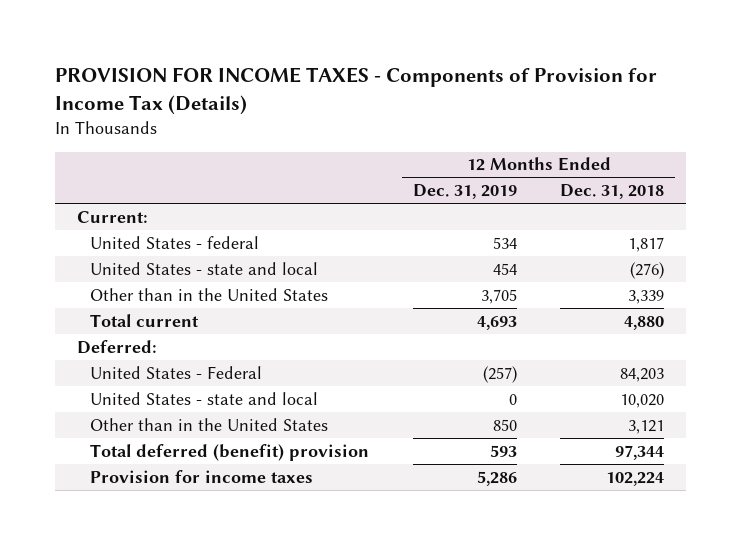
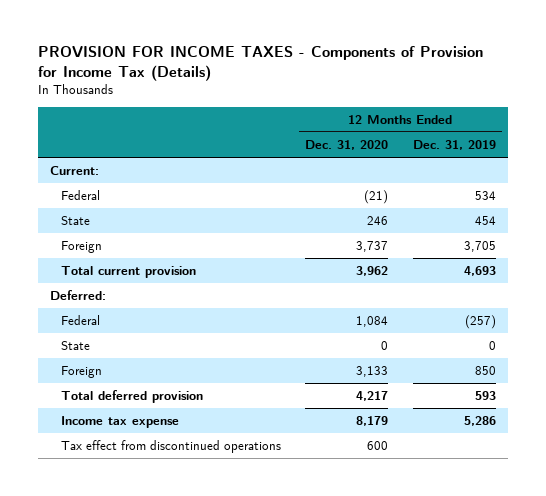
[560,183,665,199] Dec. 31, 2018 -> none
none -> [305,140,389,151] Dec. 31, 2020
[89,235,259,249] United States - federal -> [60,190,100,201] Federal
[89,261,318,275] United States - state and local -> [60,216,90,226] State
[89,287,328,301] Other than in the United States -> [60,241,102,254] Foreign
[89,313,199,327] Total current -> [60,266,196,279] Total current provision
[89,365,262,379] United States - Federal -> [60,315,100,326] Federal
[89,391,318,405] United States - state and local -> [60,341,90,351] State
[89,417,328,431] Other than in the United States -> [60,366,102,379] Foreign
[89,443,369,461] Total deferred (benefit) provision -> [60,390,203,404] Total deferred provision
[89,469,313,483] Provision for income taxes -> [60,416,179,429] Income tax expense
none -> [60,440,281,454] Tax effect from discontinued operations

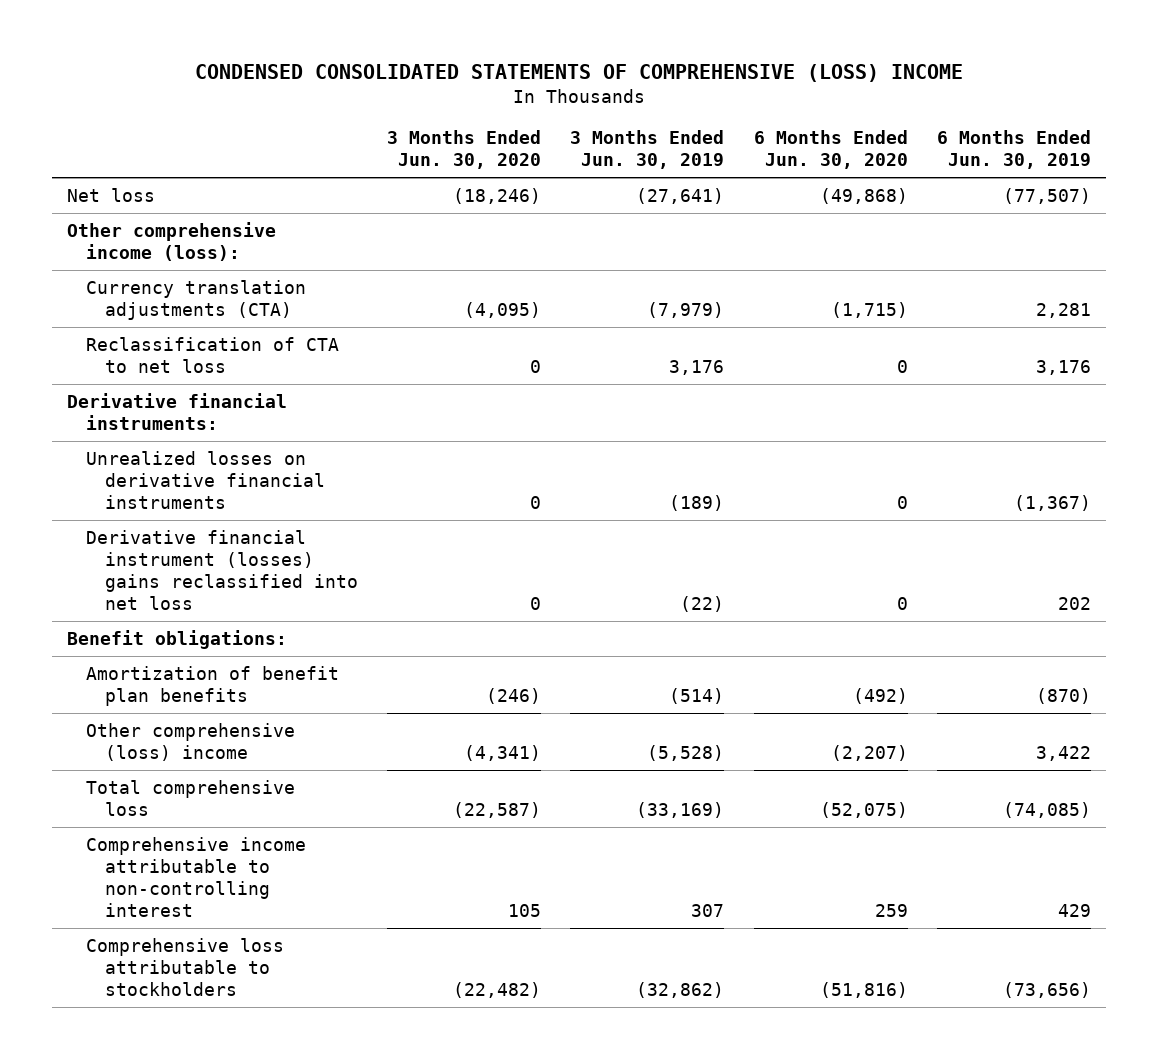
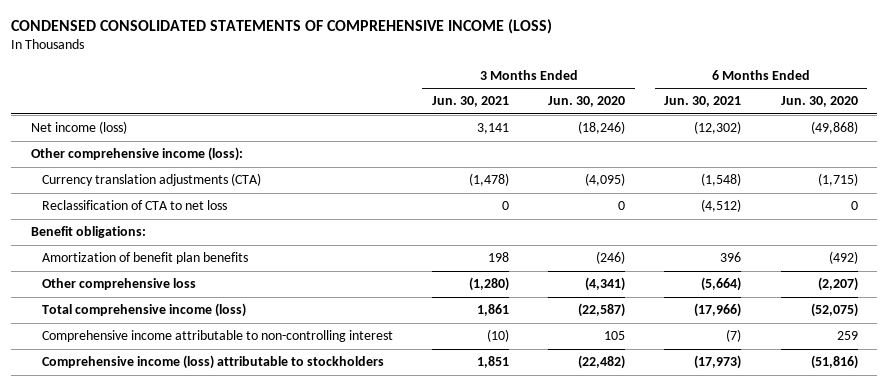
[195,64,964,83] CONDENSED CONSOLIDATED STATEMENTS OF COMPREHENSIVE (LOSS) INCOME -> [10,19,552,35] CONDENSED CONSOLIDATED STATEMENTS OF COMPREHENSIVE INCOME (LOSS)
[570,129,725,169] 3 Months Ended Jun. 30, 2019 -> none
[937,129,1092,169] 6 Months Ended Jun. 30, 2019 -> none
none -> [432,96,510,108] Jun. 30, 2021
none -> [664,96,742,108] Jun. 30, 2021
[67,187,156,202] Net loss -> [30,121,127,135] Net income (loss)
[67,392,288,430] Derivative financial instruments: -> none
[85,450,325,510] Unrealized losses on derivative financial instruments -> none
[85,529,358,611] Derivative financial instrument (losses) gains reclassified into net loss -> none
[85,722,295,761] Other comprehensive (loss) income -> [41,278,196,291] Other comprehensive loss
[85,779,295,816] Total comprehensive loss -> [41,303,246,318] Total comprehensive income (loss)
[85,937,284,997] Comprehensive loss attributable to stockholders -> [41,355,384,370] Comprehensive income (loss) attributable to stockholders

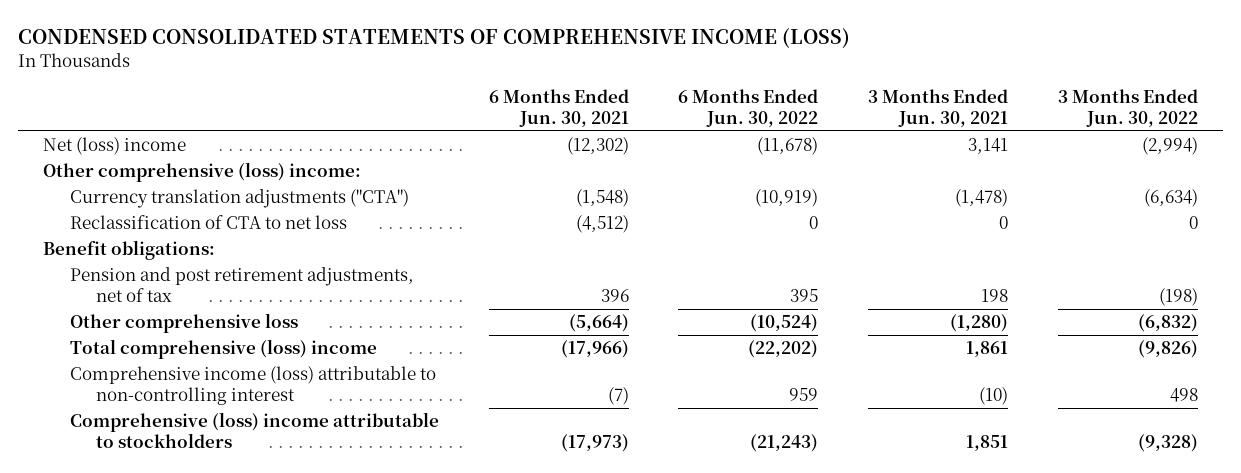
[548,96,626,108] Jun. 30, 2020 -> none
[780,96,858,108] Jun. 30, 2020 -> none
none -> [678,88,819,127] 6 Months Ended Jun. 30, 2022
none -> [1058,88,1199,127] 3 Months Ended Jun. 30, 2022
[30,121,127,135] Net income (loss) -> [42,137,186,156] Net (loss) income
[30,147,243,162] Other comprehensive income (loss): -> [42,162,361,183] Other comprehensive (loss) income:
[41,173,261,187] Currency translation adjustments (CTA) -> [69,189,409,209] Currency translation adjustments ("CTA")
[41,252,248,265] Amortization of benefit plan benefits -> [69,267,414,303] Pension and post retirement adjustments, net of tax
[41,303,246,318] Total comprehensive income (loss) -> [69,339,377,360] Total comprehensive (loss) income
[41,330,393,343] Comprehensive income attributable to non-controlling interest -> [69,366,436,406] Comprehensive income (loss) attributable to non-controlling interest
[41,355,384,370] Comprehensive income (loss) attributable to stockholders -> [69,412,439,449] Comprehensive (loss) income attributable to stockholders

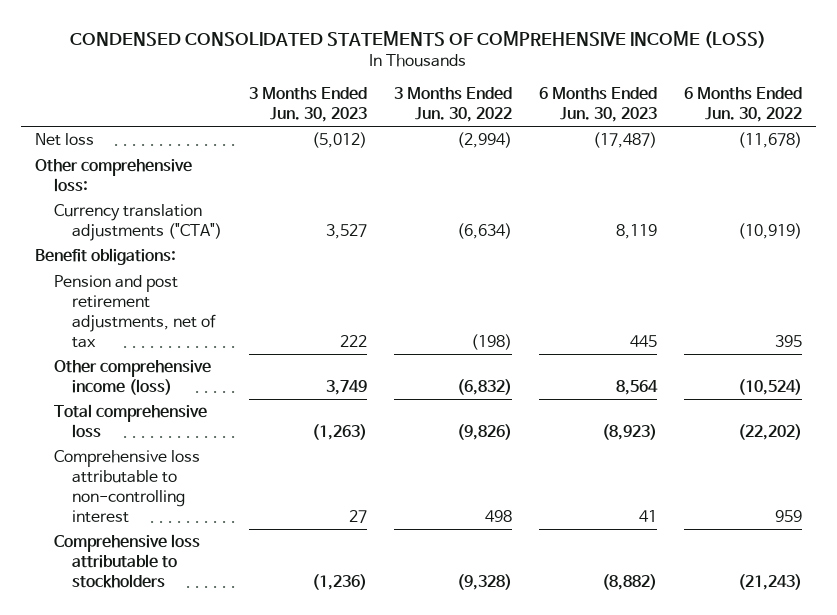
[488,88,629,127] 6 Months Ended Jun. 30, 2021 -> none
[868,88,1009,127] 3 Months Ended Jun. 30, 2021 -> none
none -> [249,87,368,123] 3 Months Ended Jun. 30, 2023
none -> [539,87,658,123] 6 Months Ended Jun. 30, 2023
[42,137,186,156] Net (loss) income -> [34,133,94,147] Net loss
[42,162,361,183] Other comprehensive (loss) income: -> [34,159,192,193] Other comprehensive loss:
[69,215,347,230] Reclassification of CTA to net loss -> none
[69,313,298,334] Other comprehensive loss -> [53,360,211,396] Other comprehensive income (loss)
[69,339,377,360] Total comprehensive (loss) income -> [53,404,207,439] Total comprehensive loss
[69,366,436,406] Comprehensive income (loss) attributable to non-controlling interest -> [53,450,200,523] Comprehensive loss attributable to non-controlling interest
[69,412,439,449] Comprehensive (loss) income attributable to stockholders -> [53,534,200,588] Comprehensive loss attributable to stockholders

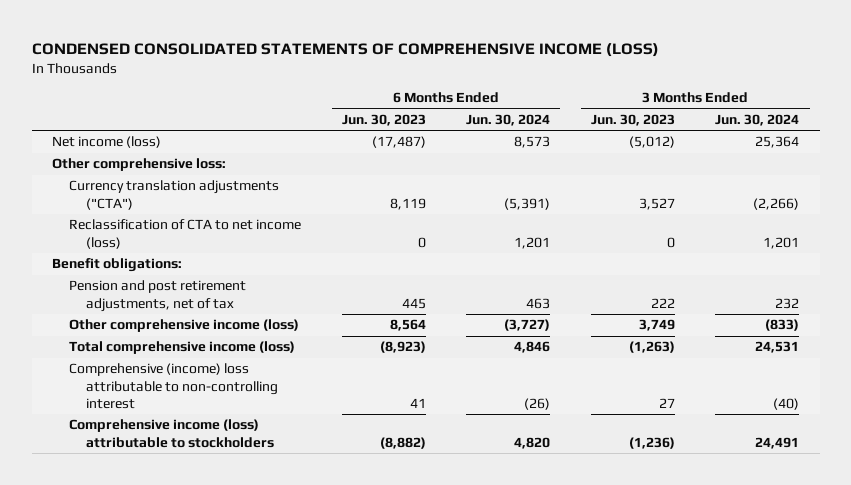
[394,87,513,123] 3 Months Ended Jun. 30, 2022 -> none
[684,87,803,123] 6 Months Ended Jun. 30, 2022 -> none
none -> [466,113,551,126] Jun. 30, 2024
none -> [715,113,800,126] Jun. 30, 2024
[34,133,94,147] Net loss -> [52,136,162,149] Net income (loss)
none -> [69,219,302,249] Reclassification of CTA to net income (loss)
[53,404,207,439] Total comprehensive loss -> [69,341,296,355] Total comprehensive income (loss)
[53,450,200,523] Comprehensive loss attributable to non-controlling interest -> [69,363,279,410] Comprehensive (income) loss attributable to non-controlling interest
[53,534,200,588] Comprehensive loss attributable to stockholders -> [69,419,275,448] Comprehensive income (loss) attributable to stockholders

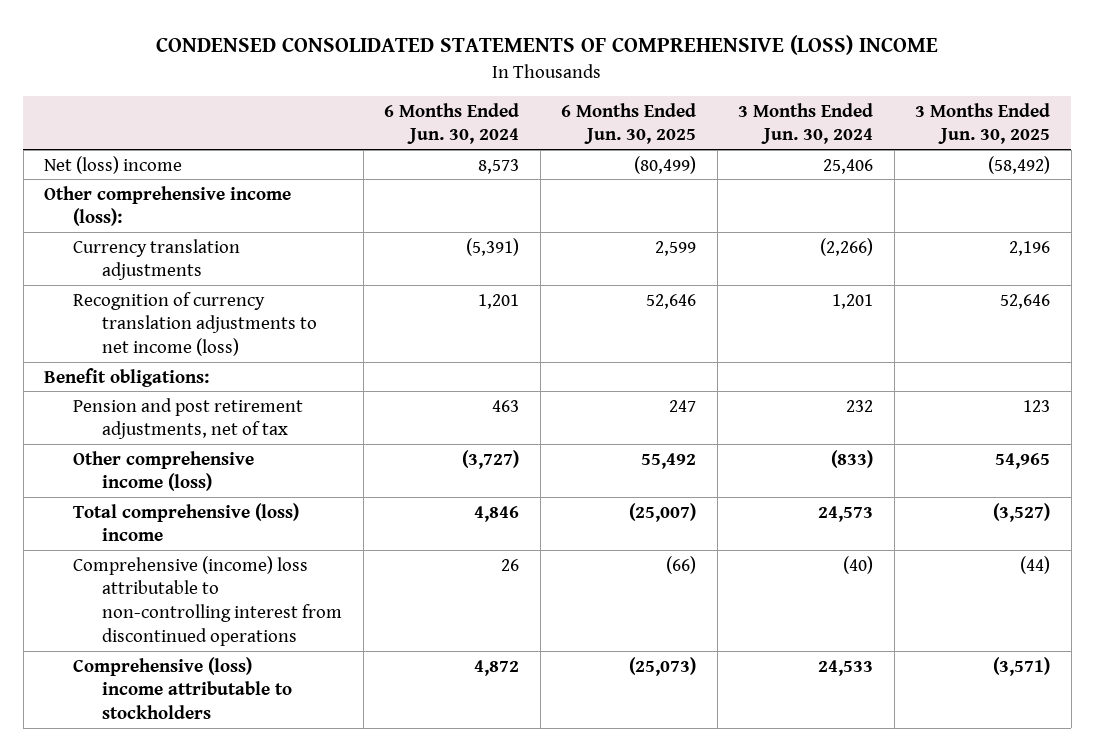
[31,42,659,57] CONDENSED CONSOLIDATED STATEMENTS OF COMPREHENSIVE INCOME (LOSS) -> [156,35,939,56] CONDENSED CONSOLIDATED STATEMENTS OF COMPREHENSIVE (LOSS) INCOME
[341,113,426,126] Jun. 30, 2023 -> none
[590,113,675,126] Jun. 30, 2023 -> none
none -> [561,102,697,145] 6 Months Ended Jun. 30, 2025
none -> [915,102,1051,145] 3 Months Ended Jun. 30, 2025
[52,136,162,149] Net income (loss) -> [44,155,183,174] Net (loss) income
[755,136,800,149] 25,364 -> [823,158,874,174] 25,406
[52,158,227,172] Other comprehensive loss: -> [44,185,292,227] Other comprehensive income (loss):
[69,180,280,210] Currency translation adjustments ("CTA") -> [73,238,241,281] Currency translation adjustments
[69,219,302,249] Reclassification of CTA to net income (loss) -> [73,291,318,357] Recognition of currency translation adjustments to net income (loss)
[69,341,296,355] Total comprehensive income (loss) -> [73,502,300,542] Total comprehensive (loss) income
[755,341,800,354] 24,531 -> [818,505,874,522] 24,573
[69,363,279,410] Comprehensive (income) loss attributable to non-controlling interest -> [73,555,343,646] Comprehensive (income) loss attributable to non-controlling interest from discontinued operations
[524,398,551,411] (26) -> [501,558,520,571] 26
[69,419,275,448] Comprehensive income (loss) attributable to stockholders -> [73,656,293,720] Comprehensive (loss) income attributable to stockholders
[514,436,551,449] 4,820 -> [474,659,520,676] 4,872
[755,436,800,449] 24,491 -> [818,659,874,676] 24,533

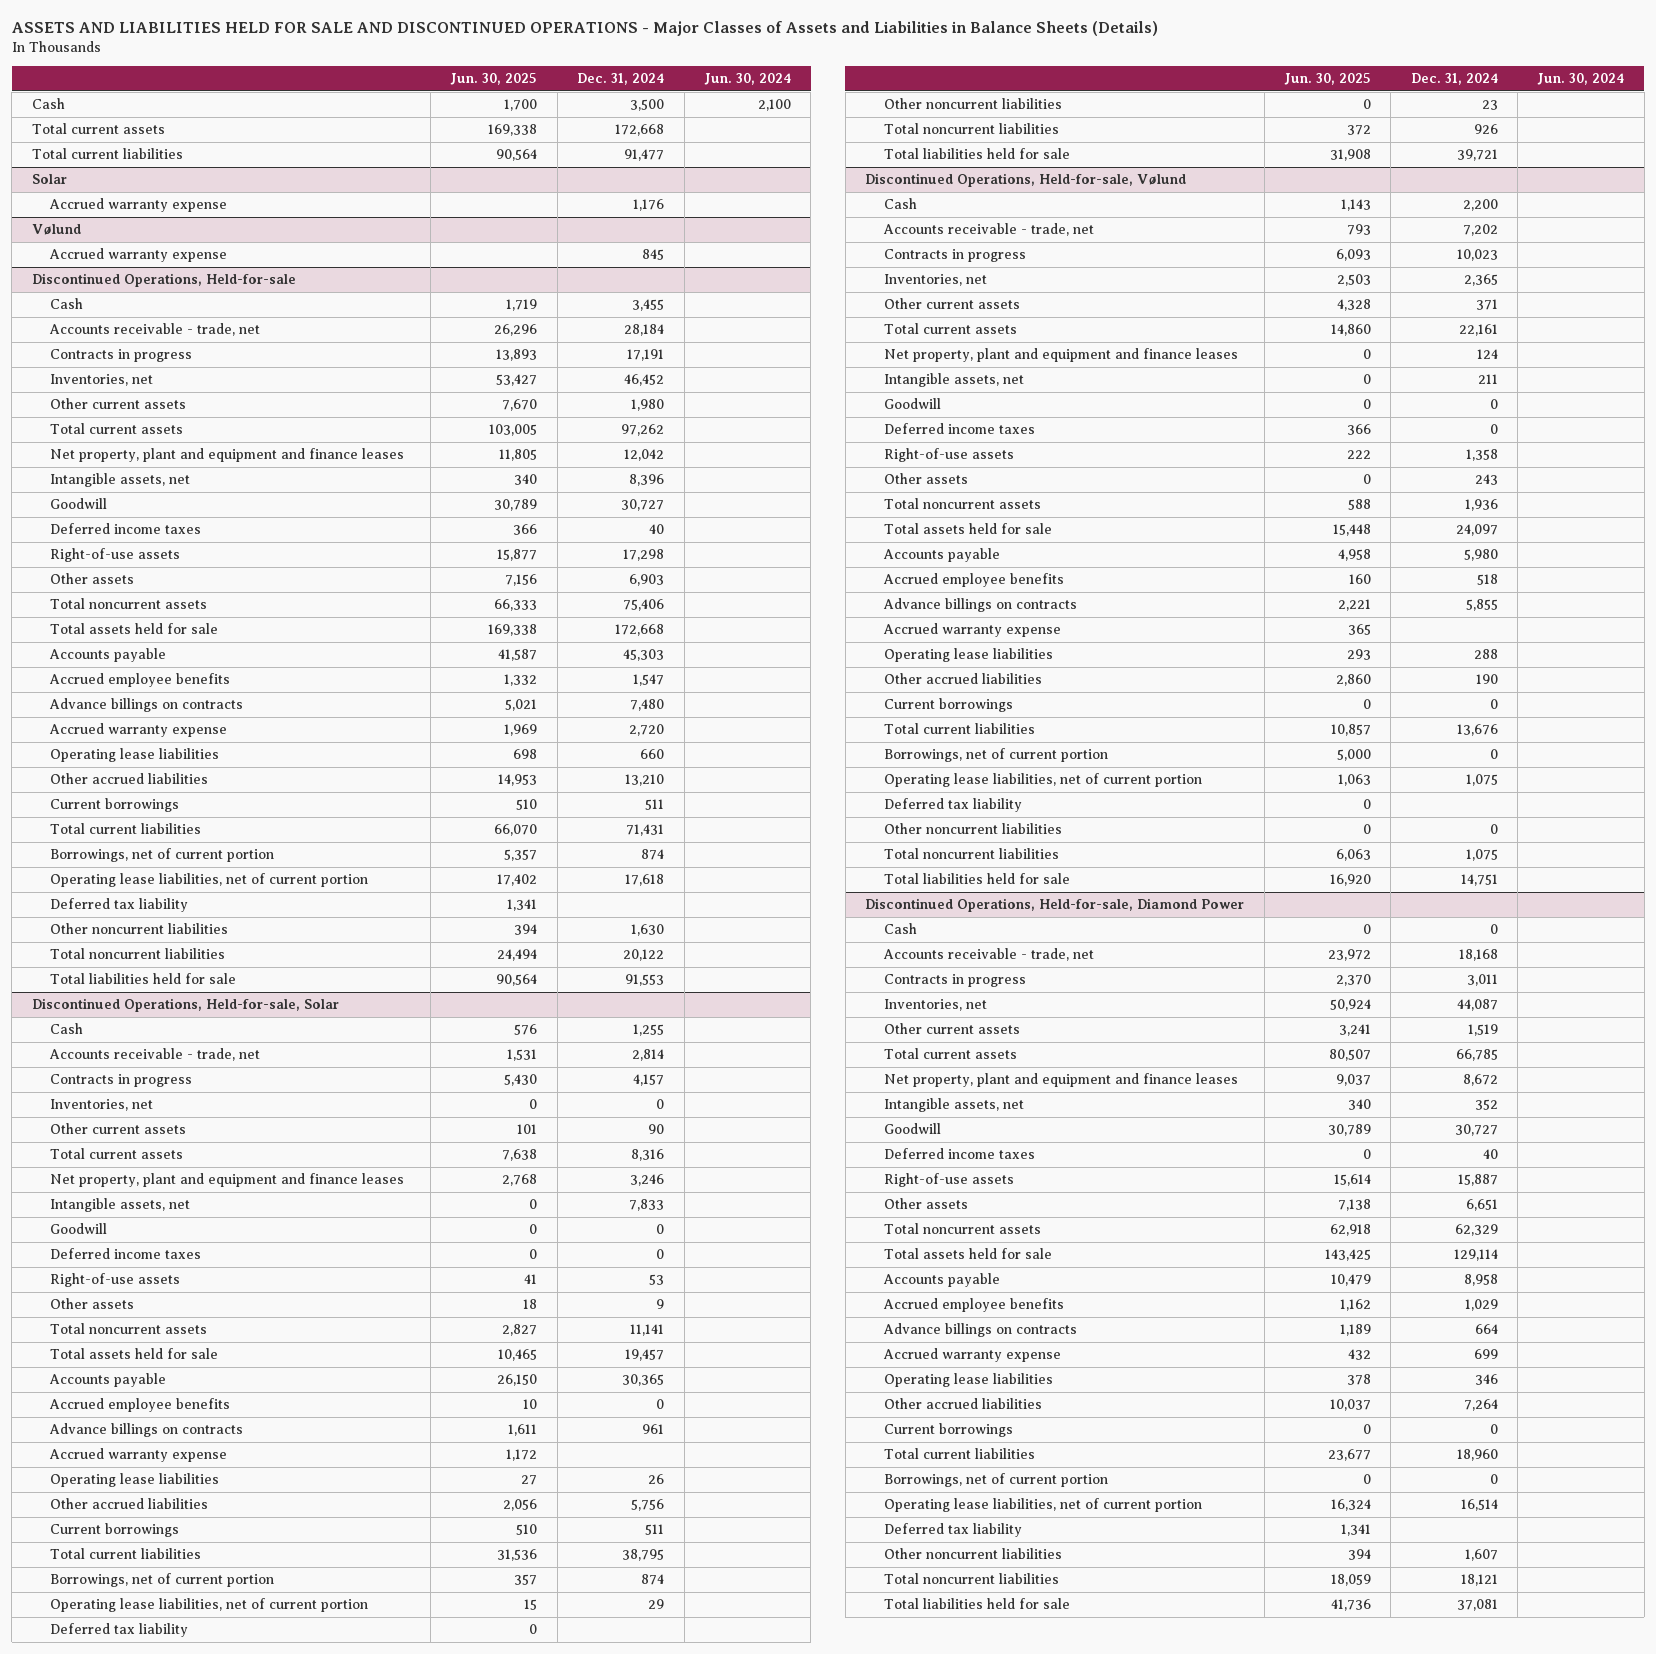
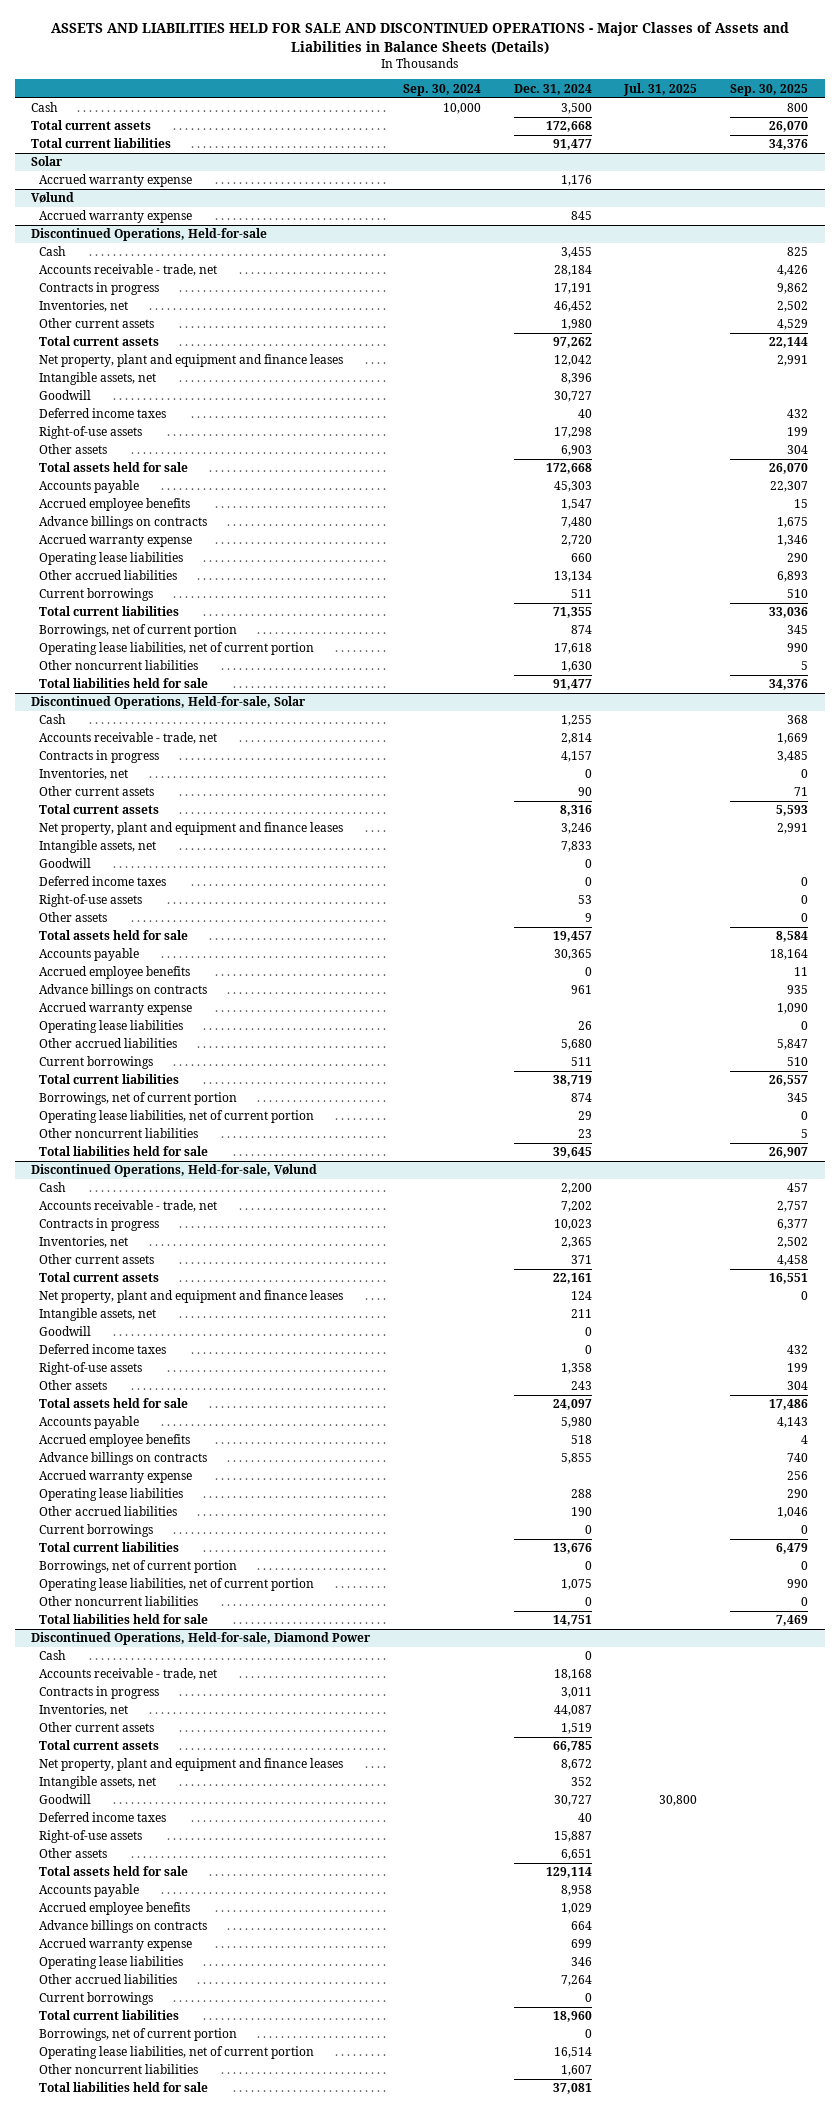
[450,73,538,86] Jun. 30, 2025 -> none
[703,73,791,86] Jun. 30, 2024 -> none
none -> [402,83,481,96] Sep. 30, 2024
none -> [623,82,698,96] Jul. 31, 2025
none -> [730,83,809,96] Sep. 30, 2025
[50,598,208,610] Total noncurrent assets -> none
[625,774,665,787] 13,210 -> [553,571,592,583] 13,134
[626,824,665,837] 71,431 -> [552,607,592,619] 71,355
[50,898,189,913] Deferred tax liability -> none
[50,948,226,960] Total noncurrent liabilities -> none
[625,974,665,987] 91,553 -> [552,679,592,691] 91,477
[50,1323,208,1335] Total noncurrent assets -> none
[631,1499,665,1512] 5,756 -> [560,1039,592,1051] 5,680
[622,1549,665,1562] 38,795 -> [552,1075,592,1087] 38,719
[50,1623,189,1638] Deferred tax liability -> none
[883,123,1059,135] Total noncurrent liabilities -> none
[1456,149,1498,162] 39,721 -> [552,1147,592,1159] 39,645
[883,498,1041,510] Total noncurrent assets -> none
[883,798,1022,813] Deferred tax liability -> none
[883,848,1059,860] Total noncurrent liabilities -> none
[883,1223,1041,1235] Total noncurrent assets -> none
[883,1523,1022,1538] Deferred tax liability -> none
[883,1573,1059,1585] Total noncurrent liabilities -> none

